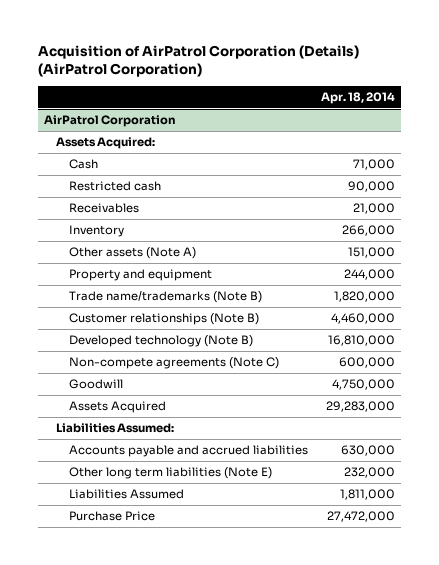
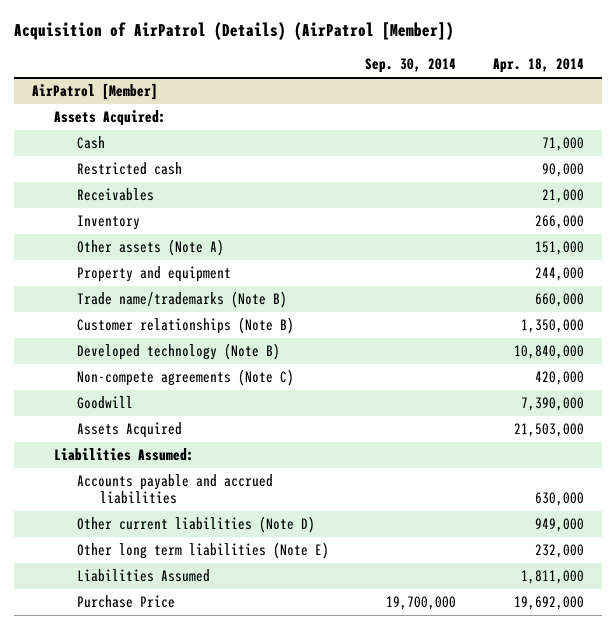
[37,44,359,77] Acquisition of AirPatrol Corporation (Details) (AirPatrol Corporation) -> [13,22,454,41] Acquisition of AirPatrol (Details) (AirPatrol [Member])
none -> [365,58,457,74] Sep. 30, 2014
[44,115,177,128] AirPatrol Corporation -> none
none -> [31,83,158,101] AirPatrol [Member]
[333,291,395,303] 1,820,000 -> [534,293,584,308] 660,000
[330,313,395,325] 4,460,000 -> [520,319,584,334] 1,350,000
[327,335,395,347] 16,810,000 -> [513,345,584,360] 10,840,000
[338,357,395,369] 600,000 -> [534,371,584,386] 420,000
[331,379,395,391] 4,750,000 -> [520,397,584,412] 7,390,000
[325,401,395,413] 29,283,000 -> [513,423,584,438] 21,503,000
none -> [77,516,316,534] Other current liabilities (Note D)
[326,511,395,523] 27,472,000 -> [513,596,584,611] 19,692,000

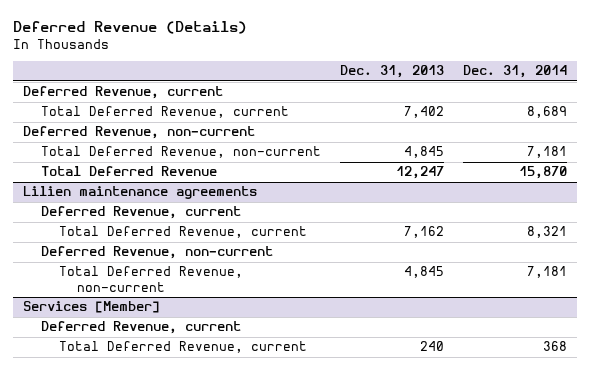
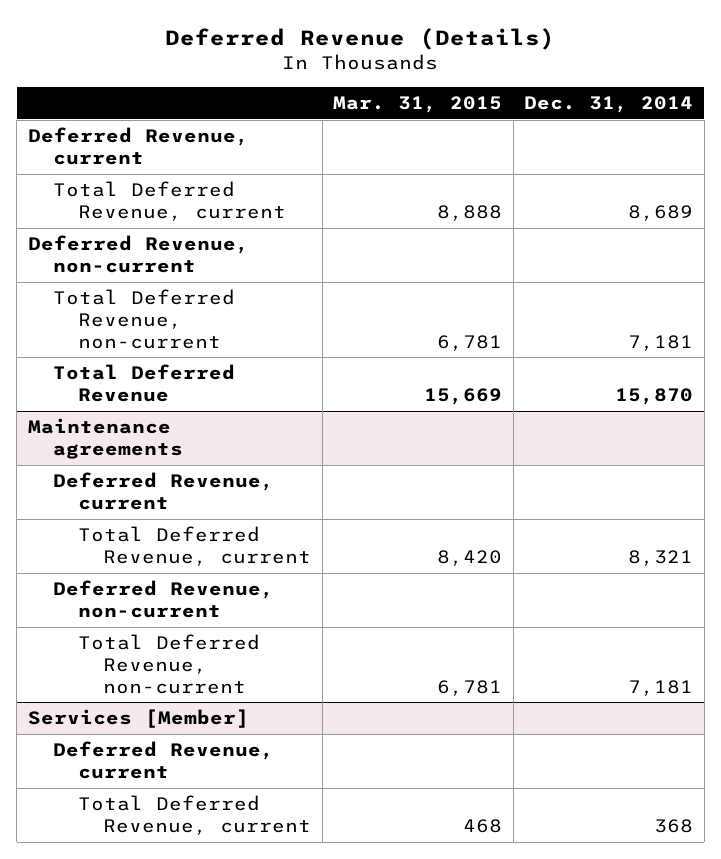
[340,65,445,79] Dec. 31, 2013 -> none
none -> [333,96,503,114] Mar. 31, 2015
[22,186,257,200] Lilien maintenance agreements -> [27,418,183,459] Maintenance agreements

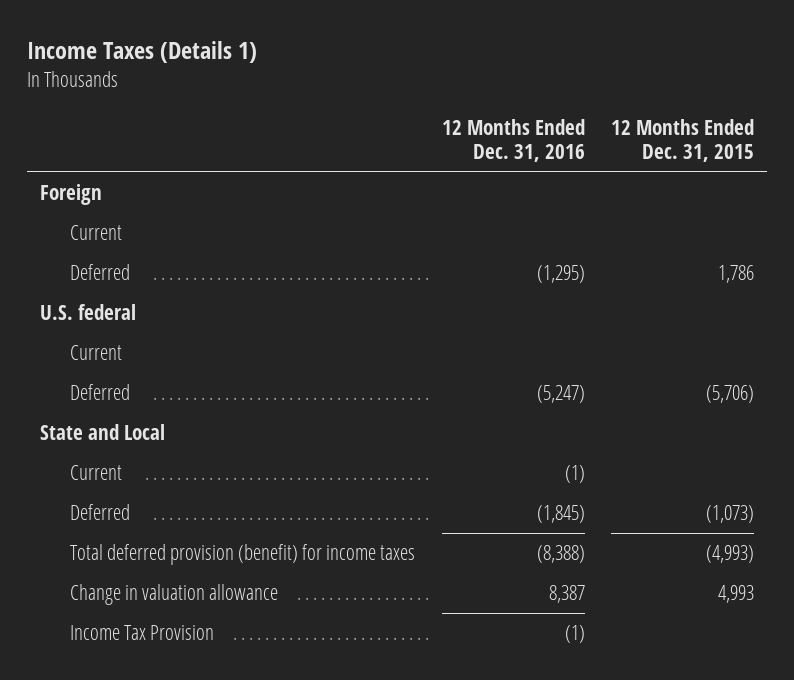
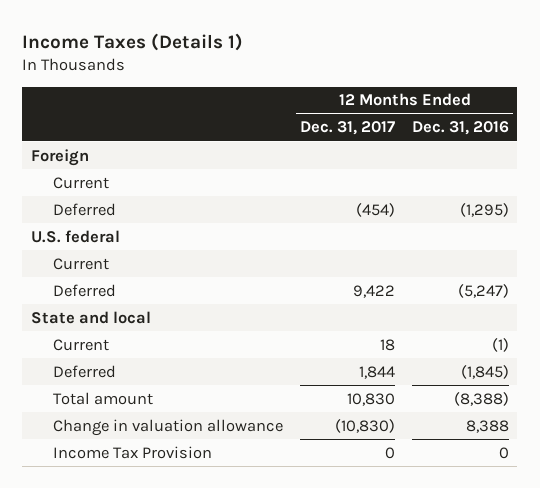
[611,118,755,163] 12 Months Ended Dec. 31, 2015 -> none
none -> [300,121,396,136] Dec. 31, 2017
[40,424,166,441] State and Local -> [30,310,151,324] State and local
[70,544,416,566] Total deferred provision (benefit) for income taxes -> [53,391,154,405] Total amount
[548,585,585,604] 8,387 -> [465,419,509,433] 8,388
[564,625,585,644] (1) -> [498,446,509,459] 0

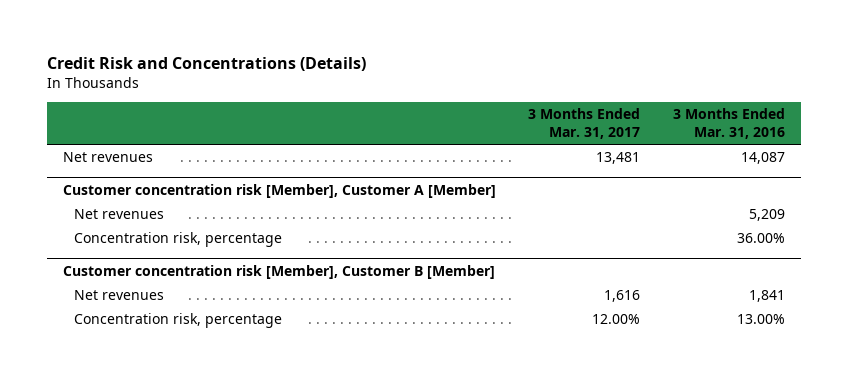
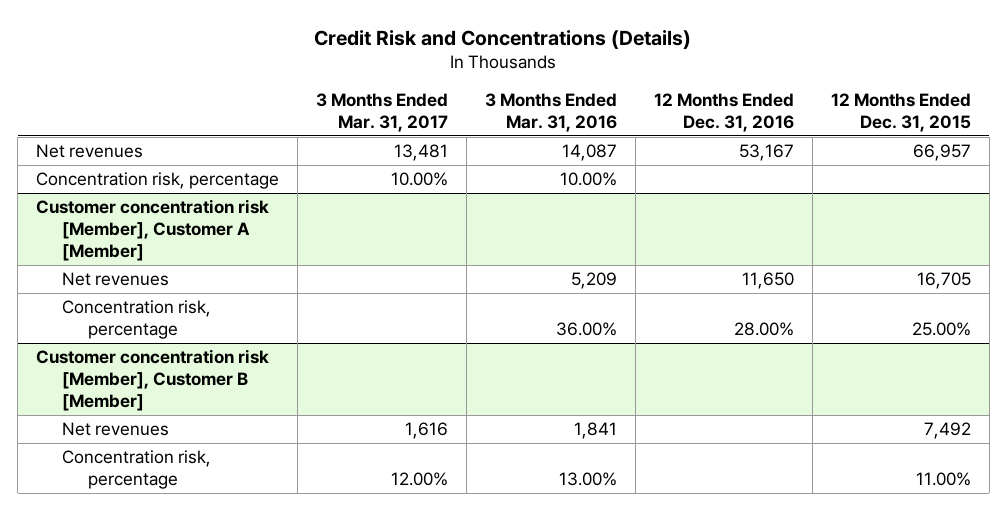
none -> [653,92,794,132] 12 Months Ended Dec. 31, 2016
none -> [830,92,971,132] 12 Months Ended Dec. 31, 2015
none -> [36,172,280,190] Concentration risk, percentage

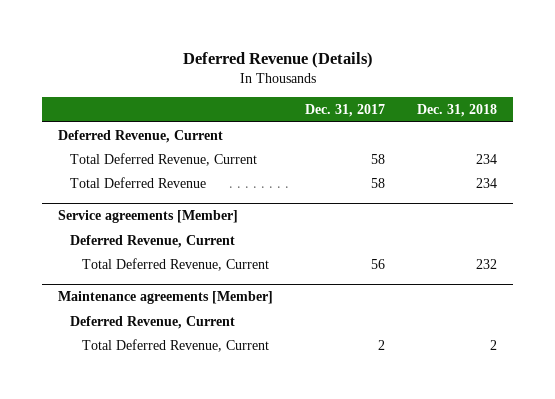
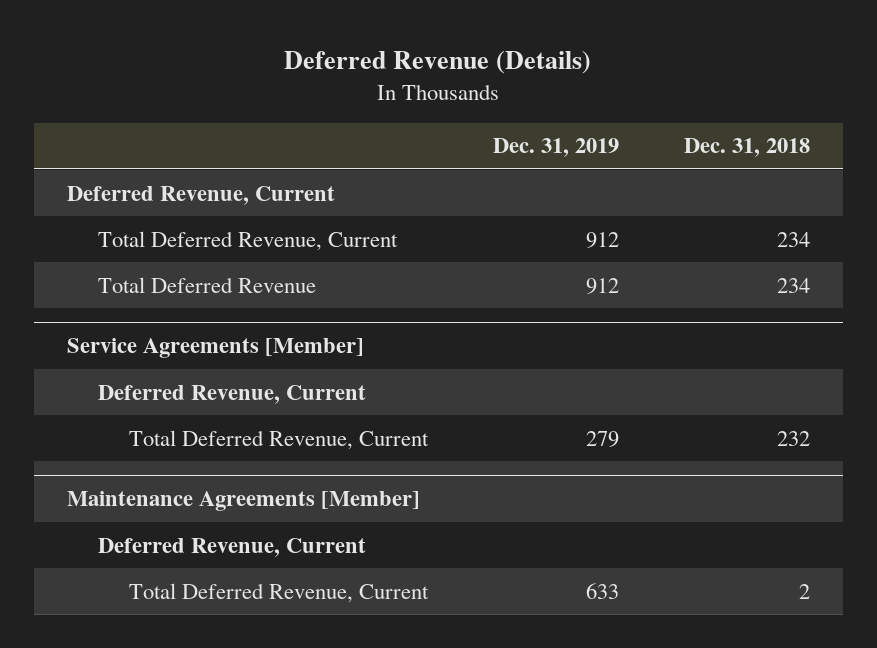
[305,104,386,118] Dec. 31, 2017 -> none
none -> [493,138,620,158] Dec. 31, 2019
[58,210,239,224] Service agreements [Member] -> [66,338,364,359] Service Agreements [Member]
[58,291,274,305] Maintenance agreements [Member] -> [66,491,420,512] Maintenance Agreements [Member]

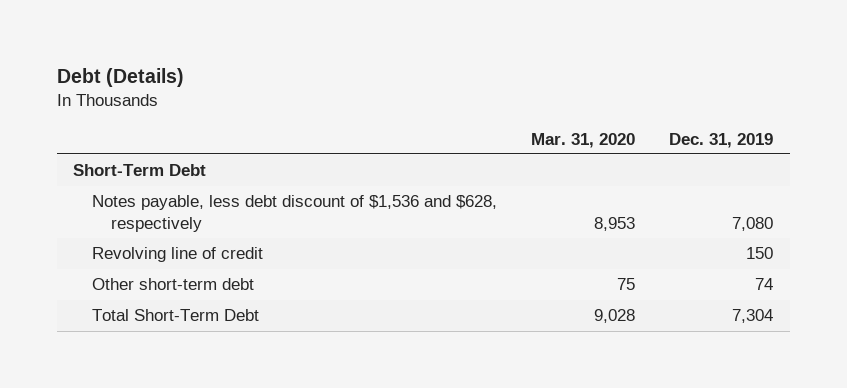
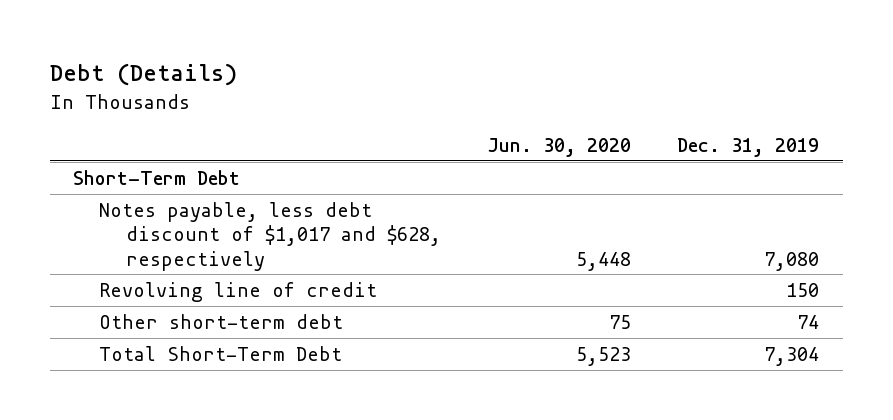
[531,132,636,148] Mar. 31, 2020 -> none
none -> [487,137,632,157] Jun. 30, 2020
[92,195,498,232] Notes payable, less debt discount of $1,536 and $628, respectively -> [99,201,441,271] Notes payable, less debt discount of $1,017 and $628, respectively

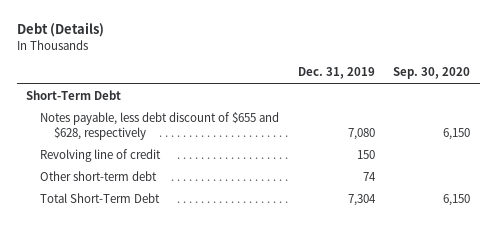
[487,137,632,157] Jun. 30, 2020 -> none
none -> [393,67,471,80] Sep. 30, 2020
[99,201,441,271] Notes payable, less debt discount of $1,017 and $628, respectively -> [40,112,280,141] Notes payable, less debt discount of $655 and $628, respectively

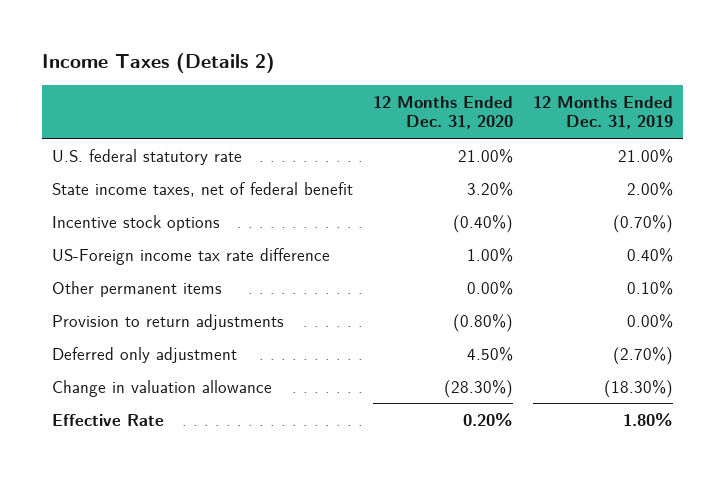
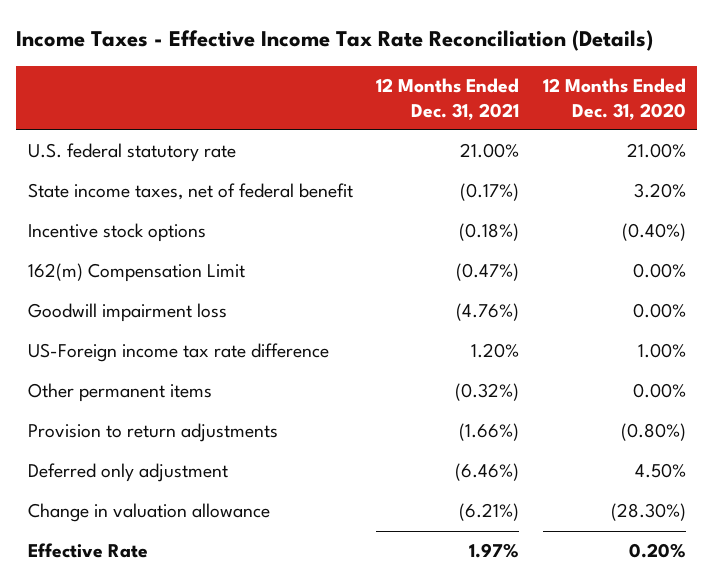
[41,53,275,74] Income Taxes (Details 2) -> [16,30,654,52] Income Taxes - Effective Income Tax Rate Reconciliation (Details)
[532,95,673,130] 12 Months Ended Dec. 31, 2019 -> none
none -> [376,78,520,120] 12 Months Ended Dec. 31, 2021
none -> [27,263,245,283] 162(m) Compensation Limit
none -> [27,303,227,323] Goodwill impairment loss

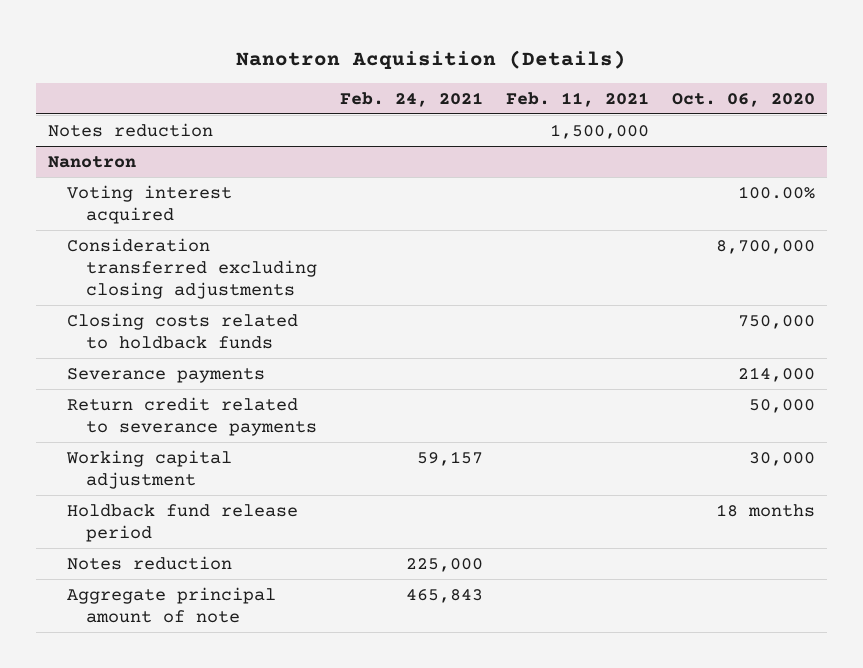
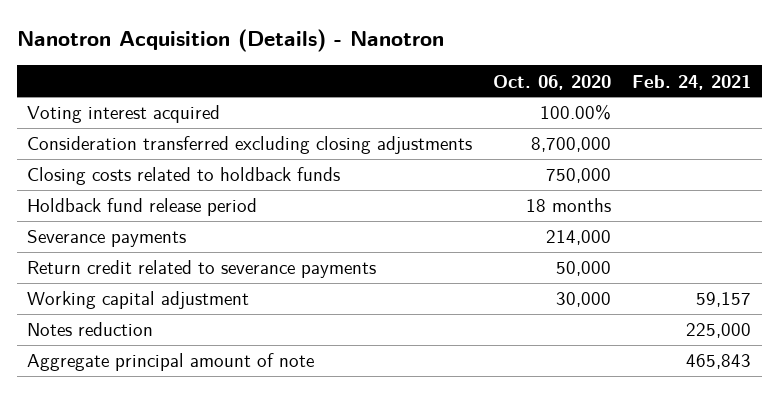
[236,49,627,69] Nanotron Acquisition (Details) -> [16,29,444,53] Nanotron Acquisition (Details) - Nanotron
[505,91,649,107] Feb. 11, 2021 -> none
[47,122,213,137] Notes reduction -> none
[47,155,136,168] Nanotron -> none
none -> [27,198,258,217] Holdback fund release period
[66,503,298,542] Holdback fund release period -> none

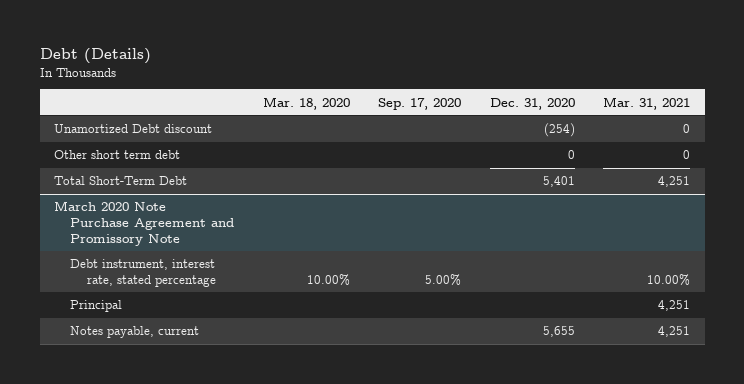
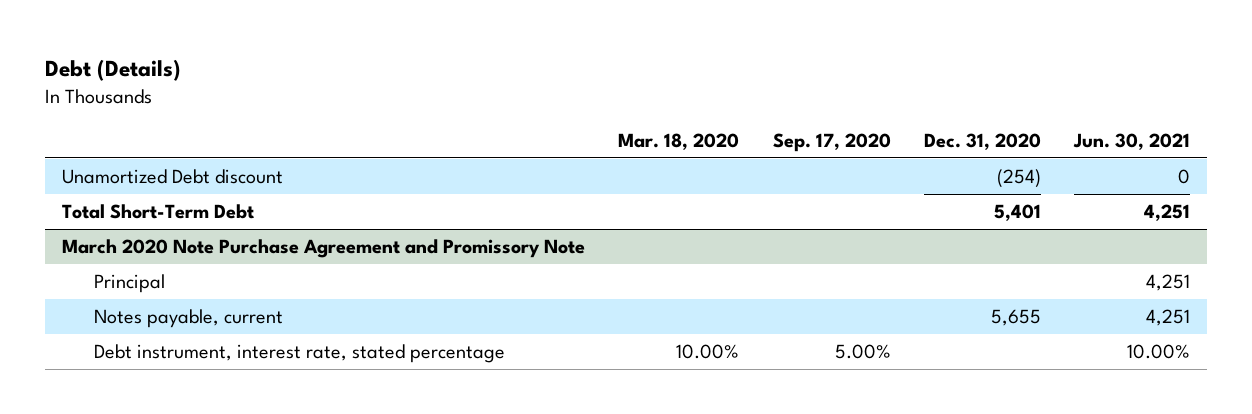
[603,96,691,110] Mar. 31, 2021 -> none
none -> [1073,132,1191,150] Jun. 30, 2021
[53,150,180,160] Other short term debt -> none
[70,259,216,288] Debt instrument, interest rate, stated percentage -> [93,344,505,364] Debt instrument, interest rate, stated percentage

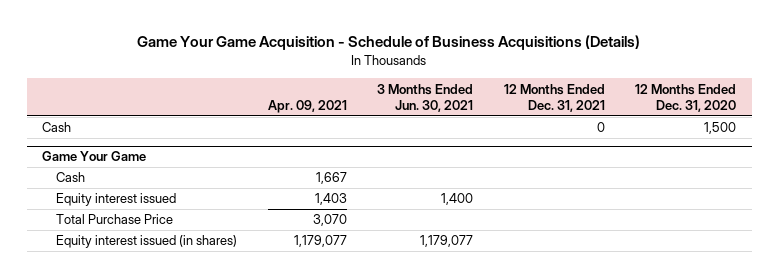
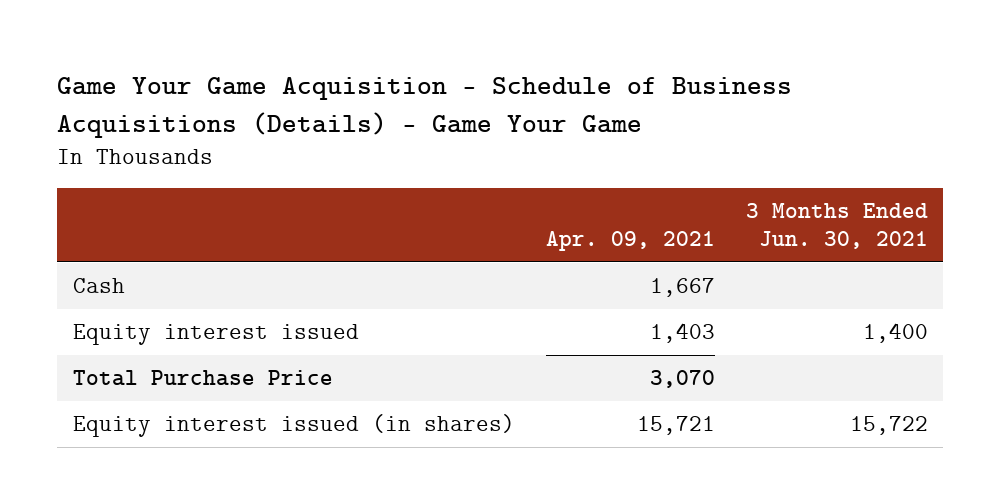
[137,35,641,51] Game Your Game Acquisition - Schedule of Business Acquisitions (Details) -> [57,77,793,138] Game Your Game Acquisition - Schedule of Business Acquisitions (Details) - Game Your Game
[503,83,605,113] 12 Months Ended Dec. 31, 2021 -> none
[635,83,737,113] 12 Months Ended Dec. 31, 2020 -> none
[42,122,72,133] Cash -> none
[42,151,147,162] Game Your Game -> none
[293,235,347,248] 1,179,077 -> [636,416,715,436] 15,721
[420,235,474,248] 1,179,077 -> [849,416,928,436] 15,722

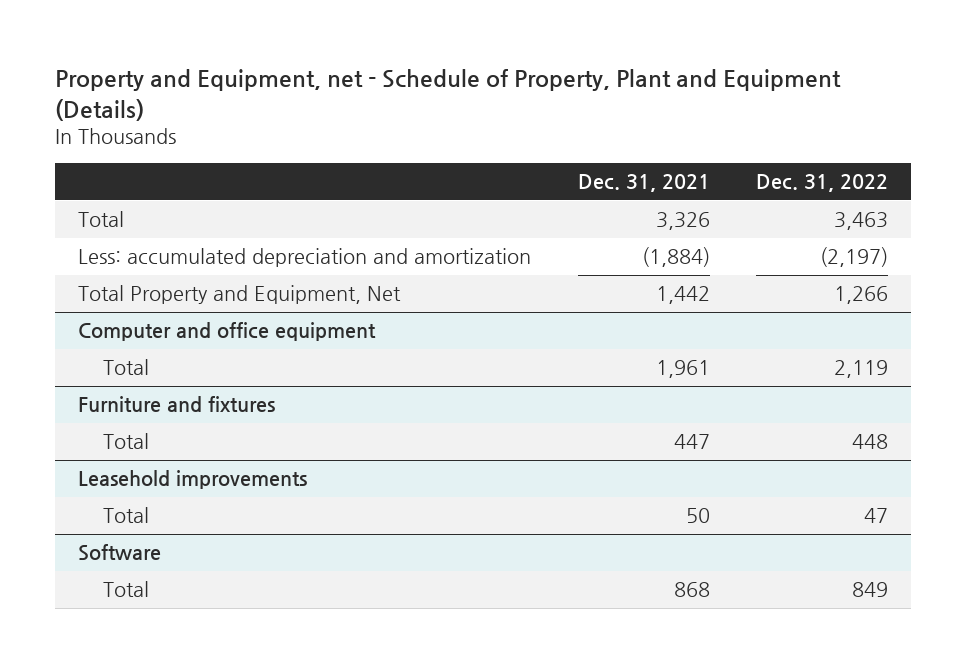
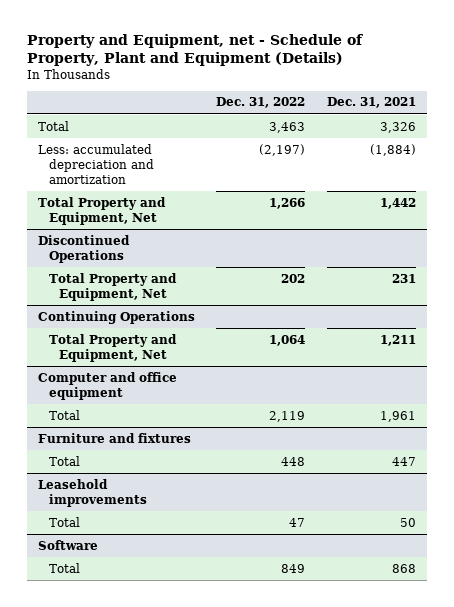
none -> [37,234,130,263] Discontinued Operations
none -> [48,272,177,301] Total Property and Equipment, Net
none -> [37,310,195,324] Continuing Operations
none -> [48,333,177,362] Total Property and Equipment, Net

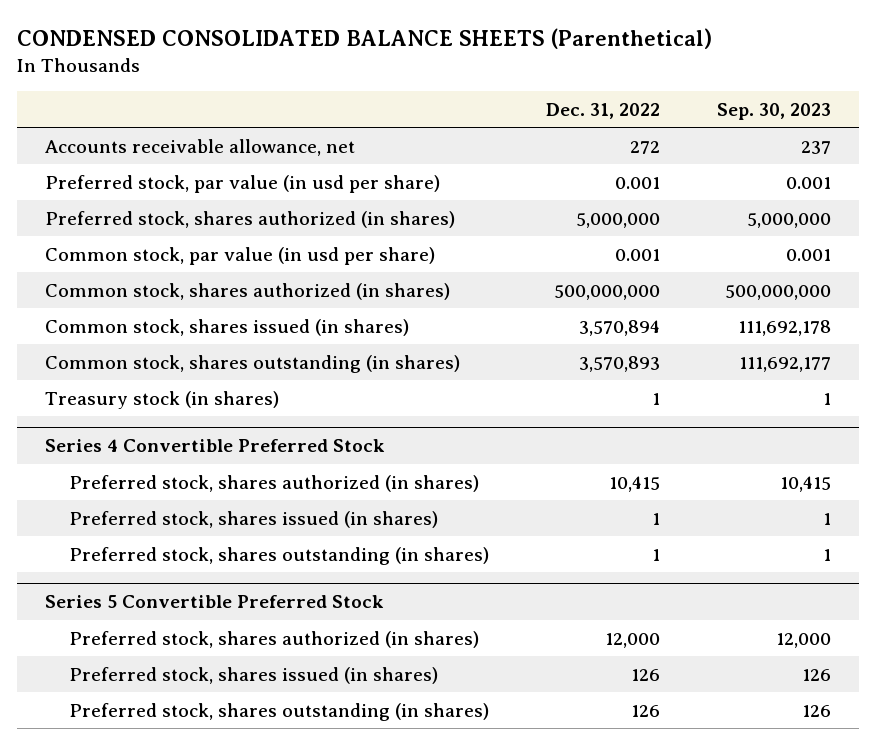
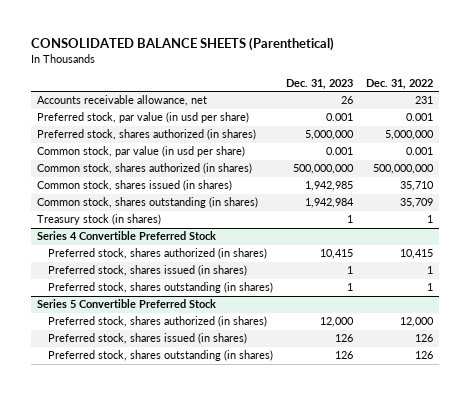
[16,28,712,50] CONDENSED CONSOLIDATED BALANCE SHEETS (Parenthetical) -> [30,37,334,52] CONSOLIDATED BALANCE SHEETS (Parenthetical)
[716,102,831,120] Sep. 30, 2023 -> none
none -> [285,78,353,89] Dec. 31, 2023
[629,140,660,154] 272 -> [414,96,433,105] 231
[578,319,660,336] 3,570,894 -> [399,181,434,192] 35,710
[578,355,660,372] 3,570,893 -> [399,198,433,209] 35,709

